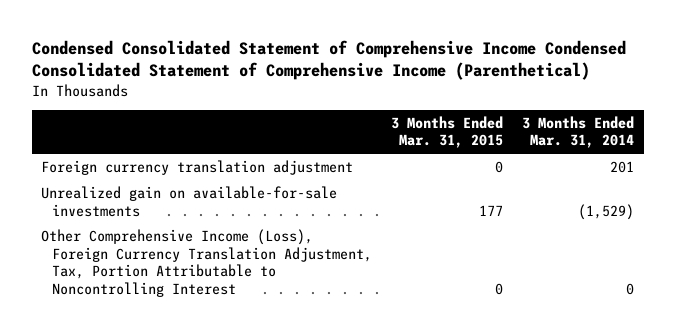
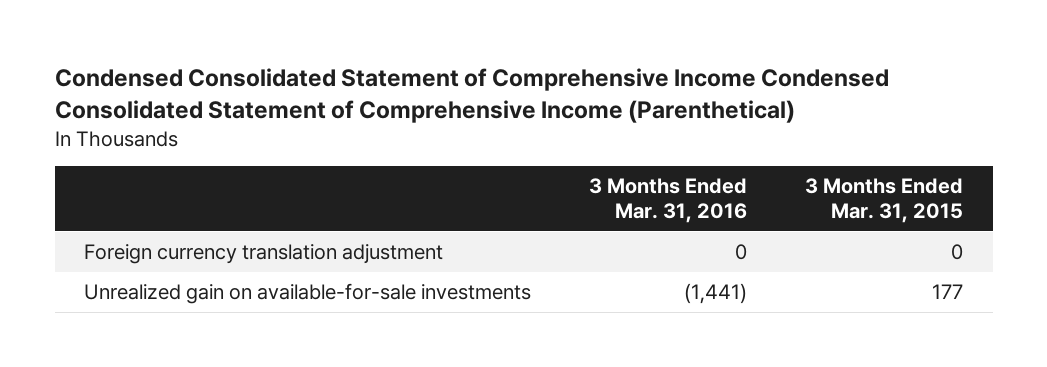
[522,115,635,149] 3 Months Ended Mar. 31, 2014 -> none
none -> [589,178,748,224] 3 Months Ended Mar. 31, 2016
[41,228,372,298] Other Comprehensive Income (Loss), Foreign Currency Translation Adjustment, Tax, Portion Attributable to Noncontrolling Interest -> none

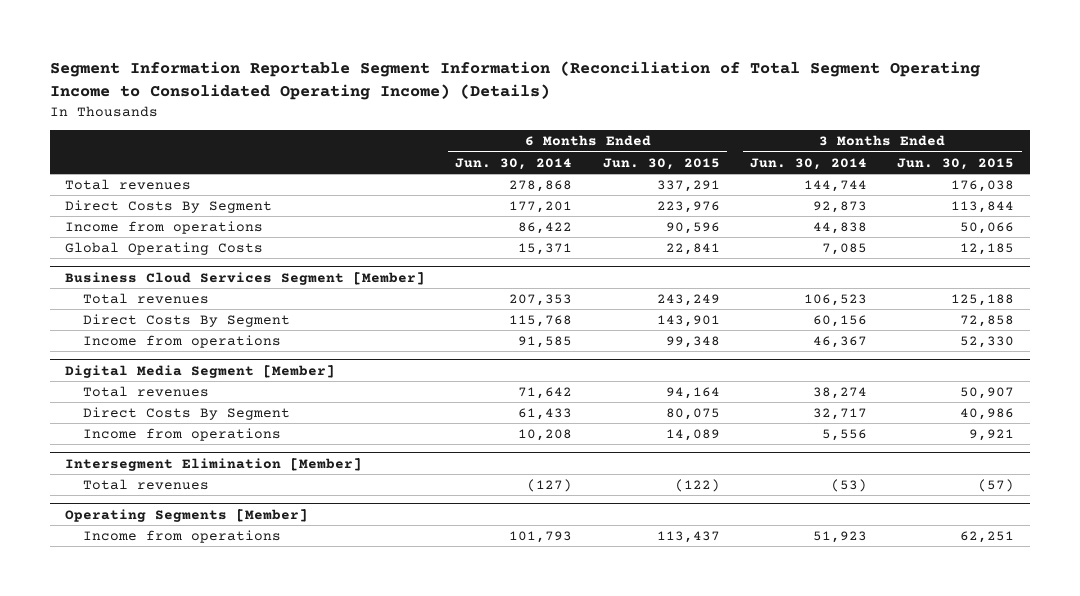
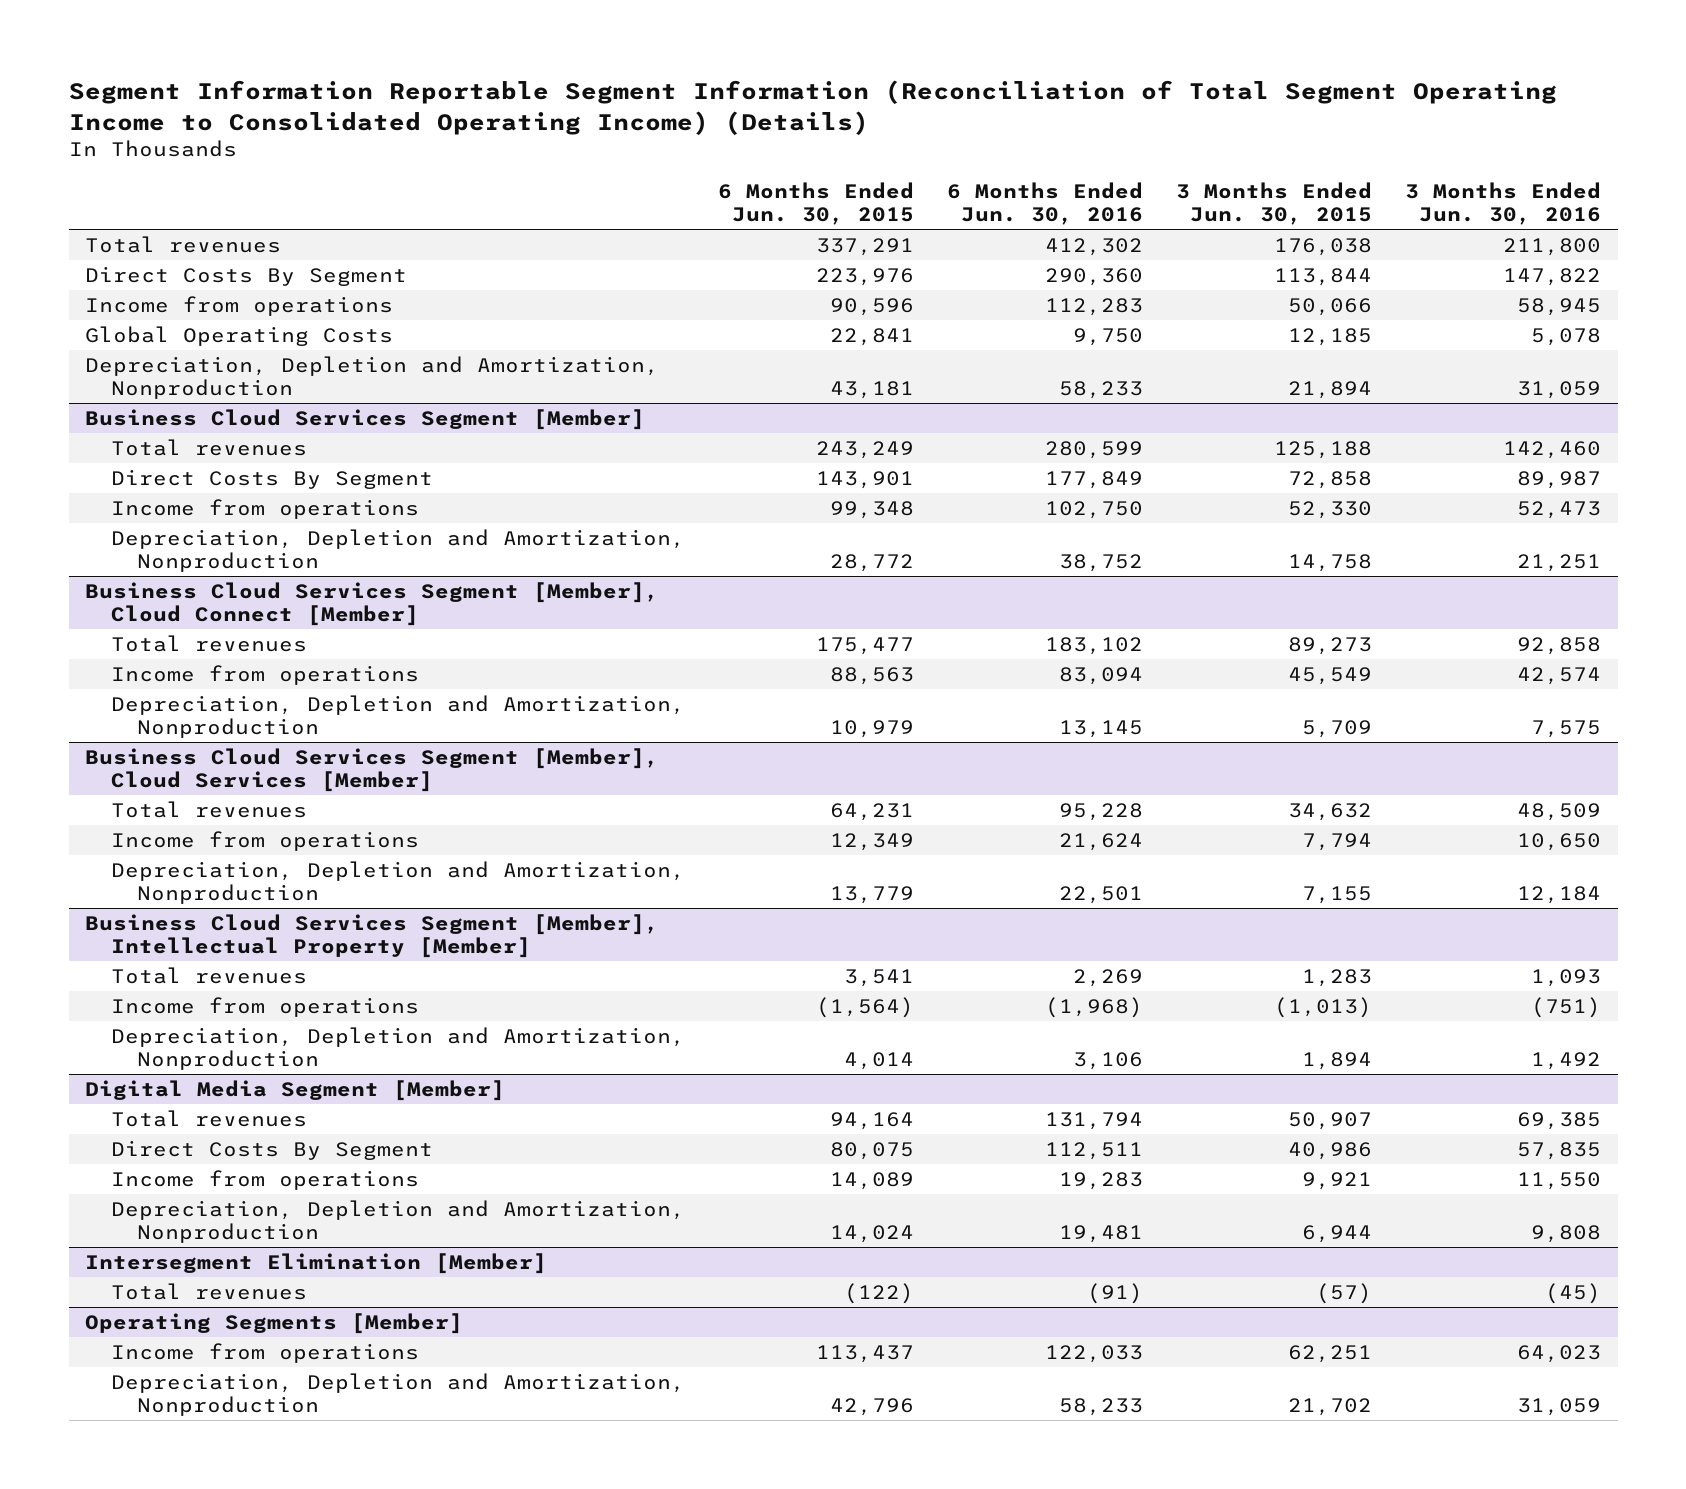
[455,157,573,170] Jun. 30, 2014 -> none
[750,157,868,170] Jun. 30, 2014 -> none
none -> [947,182,1144,226] 6 Months Ended Jun. 30, 2016
none -> [1405,182,1602,226] 3 Months Ended Jun. 30, 2016
none -> [85,355,660,399] Depreciation, Depletion and Amortization, Nonproduction
none -> [111,528,686,572] Depreciation, Depletion and Amortization, Nonproduction
none -> [85,581,660,626] Business Cloud Services Segment [Member], Cloud Connect [Member]
none -> [111,634,308,652] Total revenues
none -> [111,664,420,685] Income from operations
none -> [111,694,686,738] Depreciation, Depletion and Amortization, Nonproduction
none -> [85,747,660,792] Business Cloud Services Segment [Member], Cloud Services [Member]
none -> [111,800,308,818] Total revenues
none -> [111,830,420,851] Income from operations
none -> [111,860,686,904] Depreciation, Depletion and Amortization, Nonproduction
none -> [85,913,660,958] Business Cloud Services Segment [Member], Intellectual Property [Member]
none -> [111,966,308,984] Total revenues
none -> [111,996,420,1017] Income from operations
none -> [111,1026,686,1070] Depreciation, Depletion and Amortization, Nonproduction
none -> [111,1199,686,1243] Depreciation, Depletion and Amortization, Nonproduction
none -> [111,1372,686,1416] Depreciation, Depletion and Amortization, Nonproduction

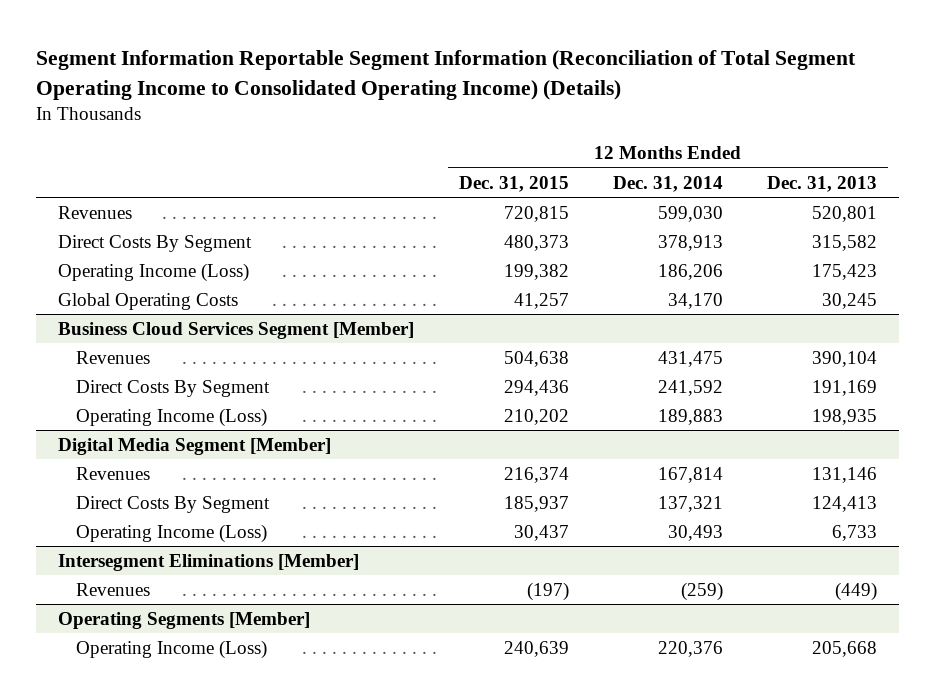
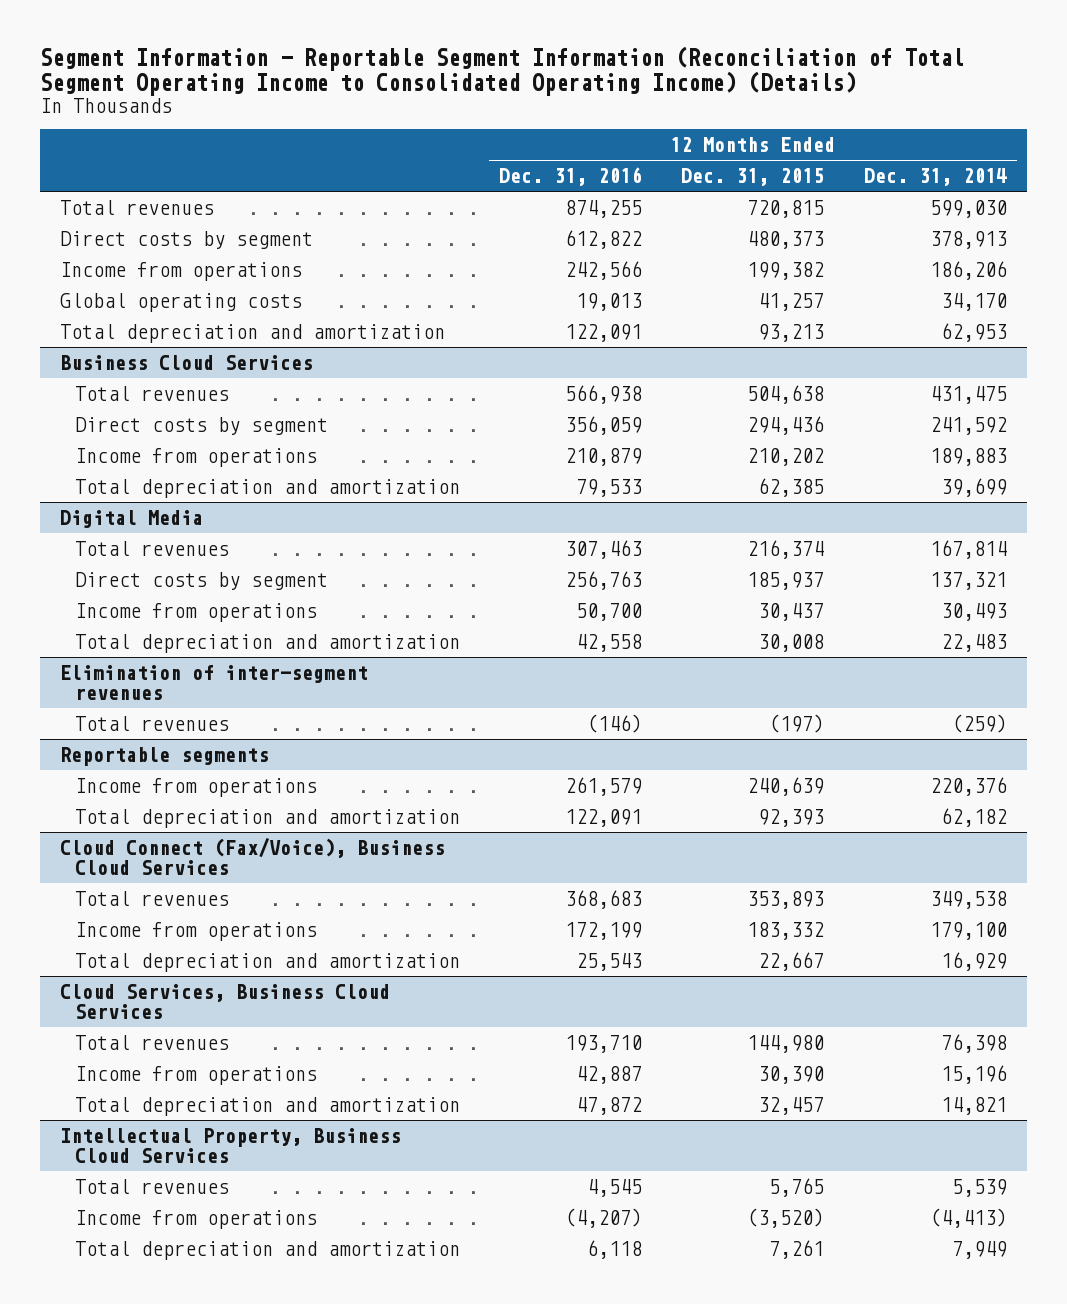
[36,50,857,100] Segment Information Reportable Segment Information (Reconciliation of Total Segment Operating Income to Consolidated Operating Income) (Details) -> [40,45,965,97] Segment Information - Reportable Segment Information (Reconciliation of Total Segment Operating Income to Consolidated Operating Income) (Details)
[766,175,877,192] Dec. 31, 2013 -> none
none -> [499,167,643,187] Dec. 31, 2016
[58,205,133,219] Revenues -> [60,200,215,216] Total revenues
[58,234,253,252] Direct Costs By Segment -> [60,231,314,250] Direct costs by segment
[58,262,250,282] Operating Income (Loss) -> [60,262,303,282] Income from operations
[58,292,239,310] Global Operating Costs -> [60,293,303,313] Global operating costs
none -> [60,324,446,344] Total depreciation and amortization
[58,321,415,339] Business Cloud Services Segment [Member] -> [60,355,314,371] Business Cloud Services
[76,350,151,364] Revenues -> [74,386,229,402] Total revenues
[76,379,271,397] Direct Costs By Segment -> [74,417,328,436] Direct costs by segment
[76,407,268,427] Operating Income (Loss) -> [74,448,317,468] Income from operations
none -> [74,479,460,499] Total depreciation and amortization
[58,437,332,455] Digital Media Segment [Member] -> [60,510,204,529] Digital Media
[76,466,151,480] Revenues -> [74,541,229,557] Total revenues
[76,495,271,513] Direct Costs By Segment -> [74,572,328,591] Direct costs by segment
[76,523,268,543] Operating Income (Loss) -> [74,603,317,623] Income from operations
none -> [74,634,460,654] Total depreciation and amortization
[58,553,360,571] Intersegment Eliminations [Member] -> [60,665,369,700] Elimination of inter-segment revenues
[76,582,151,596] Revenues -> [74,716,229,732] Total revenues
[58,611,311,629] Operating Segments [Member] -> [60,747,270,767] Reportable segments
[76,639,268,659] Operating Income (Loss) -> [74,778,317,798] Income from operations
none -> [74,809,460,829] Total depreciation and amortization
none -> [60,838,446,875] Cloud Connect (Fax/Voice), Business Cloud Services
none -> [74,891,229,907] Total revenues
none -> [74,922,317,942] Income from operations
none -> [74,953,460,973] Total depreciation and amortization
none -> [60,984,391,1019] Cloud Services, Business Cloud Services
none -> [74,1035,229,1051] Total revenues
none -> [74,1066,317,1086] Income from operations
none -> [74,1097,460,1117] Total depreciation and amortization
none -> [60,1128,402,1163] Intellectual Property, Business Cloud Services
none -> [74,1179,229,1195] Total revenues
none -> [74,1210,317,1230] Income from operations
none -> [74,1241,460,1261] Total depreciation and amortization

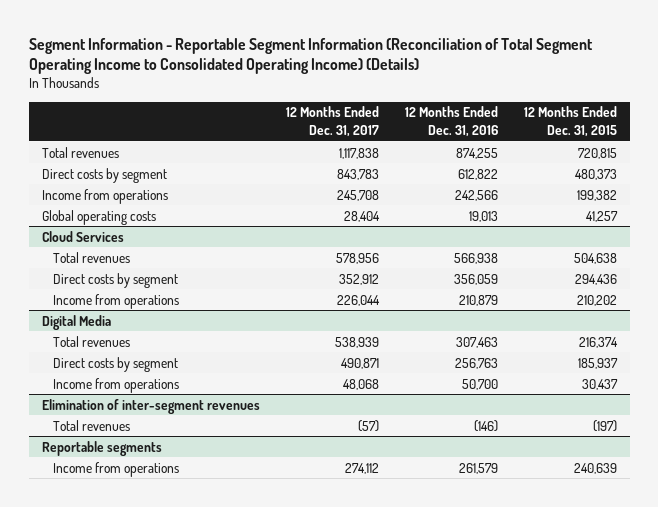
[863,168,1007,187] Dec. 31, 2014 -> none
none -> [285,106,379,137] 12 Months Ended Dec. 31, 2017
[60,324,446,344] Total depreciation and amortization -> none
[60,355,314,371] Business Cloud Services -> [41,230,124,242] Cloud Services
[74,479,460,499] Total depreciation and amortization -> none
[74,634,460,654] Total depreciation and amortization -> none
[74,809,460,829] Total depreciation and amortization -> none
[60,838,446,875] Cloud Connect (Fax/Voice), Business Cloud Services -> none
[74,891,229,907] Total revenues -> none
[74,922,317,942] Income from operations -> none
[74,953,460,973] Total depreciation and amortization -> none
[60,984,391,1019] Cloud Services, Business Cloud Services -> none
[74,1035,229,1051] Total revenues -> none
[74,1066,317,1086] Income from operations -> none
[74,1097,460,1117] Total depreciation and amortization -> none
[60,1128,402,1163] Intellectual Property, Business Cloud Services -> none
[74,1179,229,1195] Total revenues -> none
[74,1210,317,1230] Income from operations -> none
[74,1241,460,1261] Total depreciation and amortization -> none

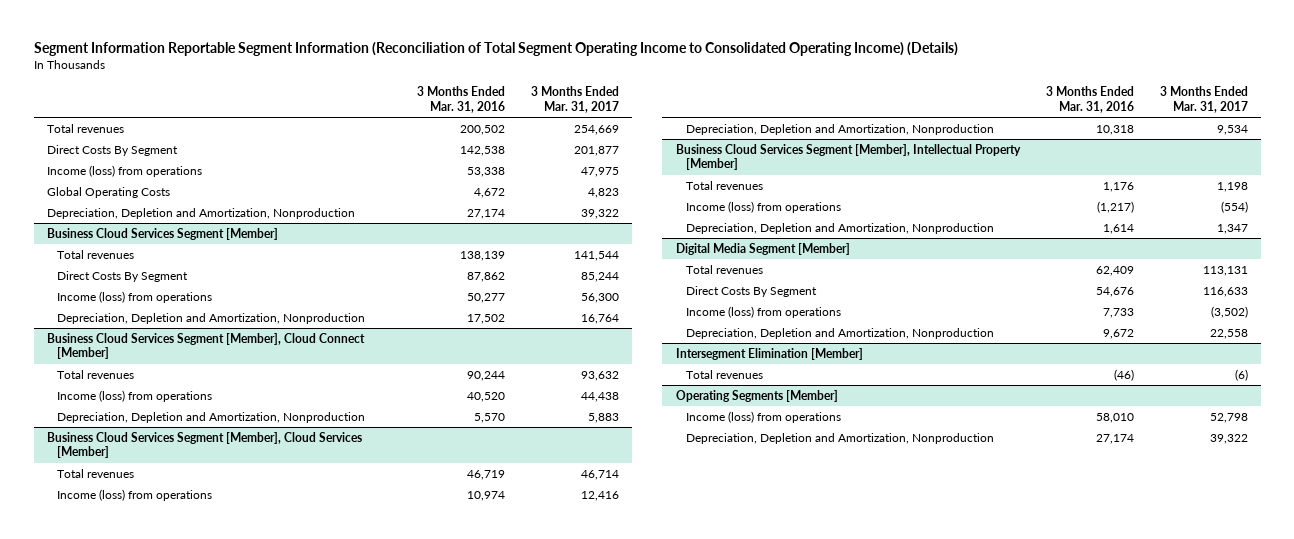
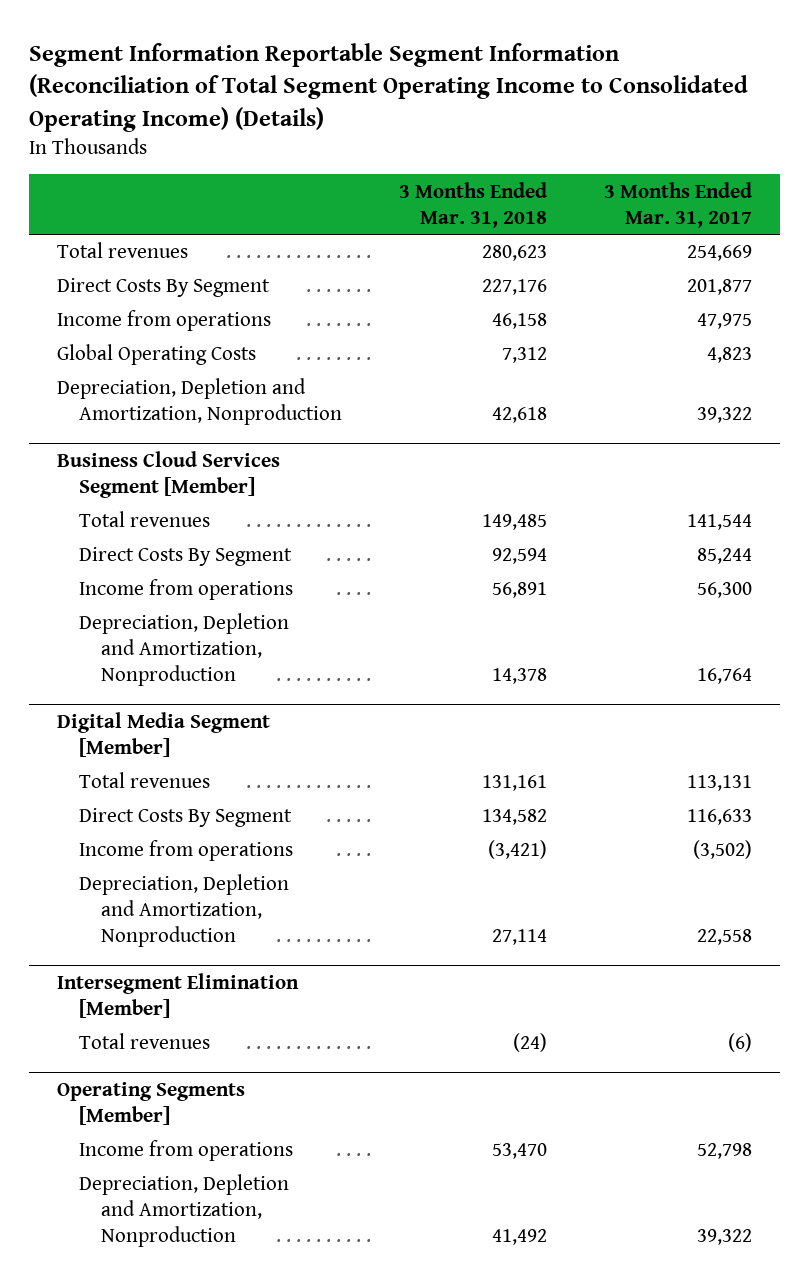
[416,86,505,113] 3 Months Ended Mar. 31, 2016 -> none
none -> [399,181,548,228] 3 Months Ended Mar. 31, 2018
[46,164,202,177] Income (loss) from operations -> [57,310,272,332] Income from operations
[57,290,213,303] Income (loss) from operations -> [79,579,294,601] Income from operations
[46,332,365,360] Business Cloud Services Segment [Member], Cloud Connect [Member] -> none
[57,369,135,379] Total revenues -> none
[57,389,213,402] Income (loss) from operations -> none
[57,411,366,423] Depreciation, Depletion and Amortization, Nonproduction -> none
[46,431,362,459] Business Cloud Services Segment [Member], Cloud Services [Member] -> none
[57,468,135,478] Total revenues -> none
[57,488,213,501] Income (loss) from operations -> none
[686,123,995,135] Depreciation, Depletion and Amortization, Nonproduction -> none
[675,143,1021,171] Business Cloud Services Segment [Member], Intellectual Property [Member] -> none
[686,180,764,190] Total revenues -> none
[686,200,842,213] Income (loss) from operations -> none
[686,222,995,234] Depreciation, Depletion and Amortization, Nonproduction -> none
[686,305,842,318] Income (loss) from operations -> [79,840,294,862] Income from operations
[686,410,842,423] Income (loss) from operations -> [79,1140,294,1162] Income from operations

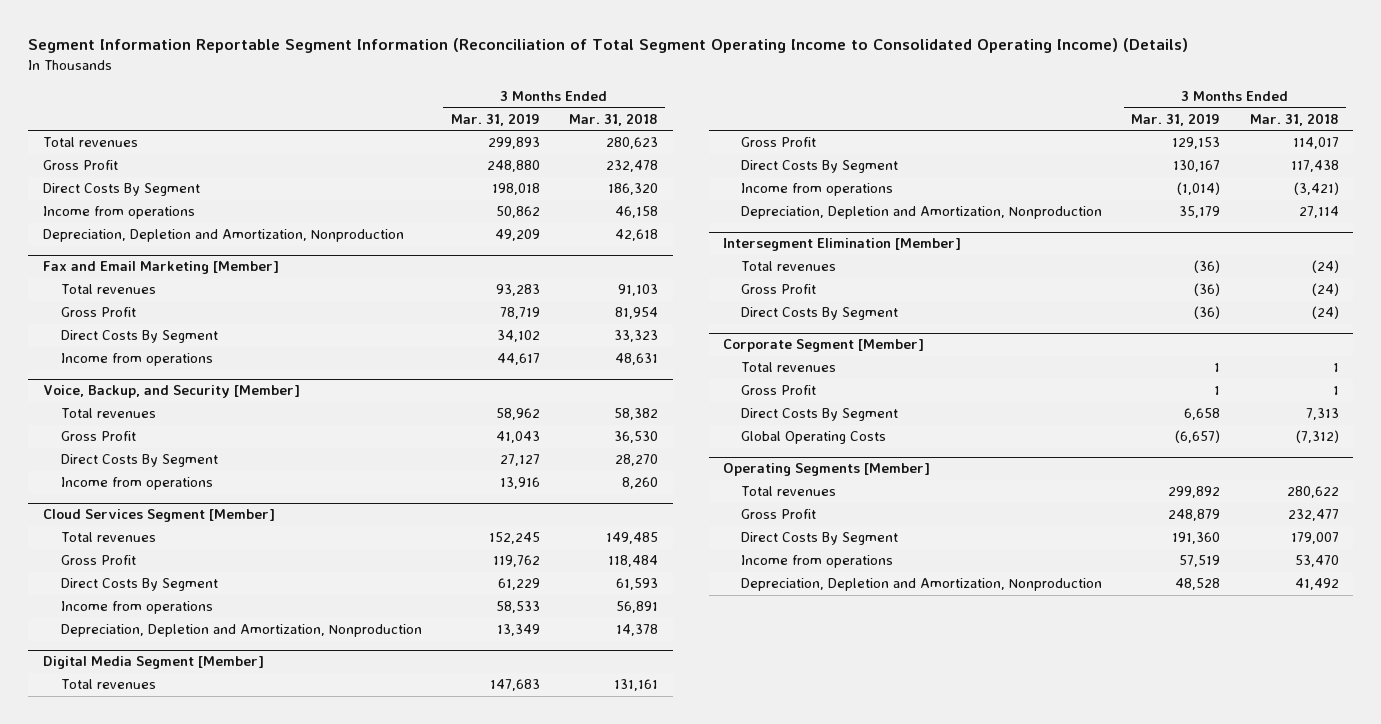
[604,181,753,228] 3 Months Ended Mar. 31, 2017 -> none
none -> [450,112,540,126] Mar. 31, 2019
none -> [42,160,118,171] Gross Profit
[482,279,548,296] 227,176 -> [608,183,659,196] 186,320
[57,344,257,366] Global Operating Costs -> none
none -> [42,261,279,275] Fax and Email Marketing [Member]
none -> [60,284,156,295] Total revenues
none -> [60,307,136,318] Gross Profit
none -> [60,330,218,344] Direct Costs By Segment
none -> [60,353,213,367] Income from operations
none -> [42,385,300,399] Voice, Backup, and Security [Member]
none -> [60,408,156,419] Total revenues
none -> [60,431,136,442] Gross Profit
none -> [60,454,218,468] Direct Costs By Segment
none -> [60,477,213,491] Income from operations
[57,451,281,499] Business Cloud Services Segment [Member] -> [42,509,275,523] Cloud Services Segment [Member]
none -> [60,555,136,566] Gross Profit
[492,548,548,565] 92,594 -> [616,578,659,591] 61,593
none -> [740,137,816,148] Gross Profit
[482,809,548,826] 134,582 -> [1290,160,1339,173] 117,438
none -> [740,284,816,295] Gross Profit
none -> [740,307,898,321] Direct Costs By Segment
none -> [723,339,925,353] Corporate Segment [Member]
none -> [740,362,836,373] Total revenues
none -> [740,385,816,396] Gross Profit
none -> [740,408,898,422] Direct Costs By Segment
none -> [740,431,886,445] Global Operating Costs
none -> [740,486,836,497] Total revenues
none -> [740,509,816,520] Gross Profit
none -> [740,532,898,546] Direct Costs By Segment

